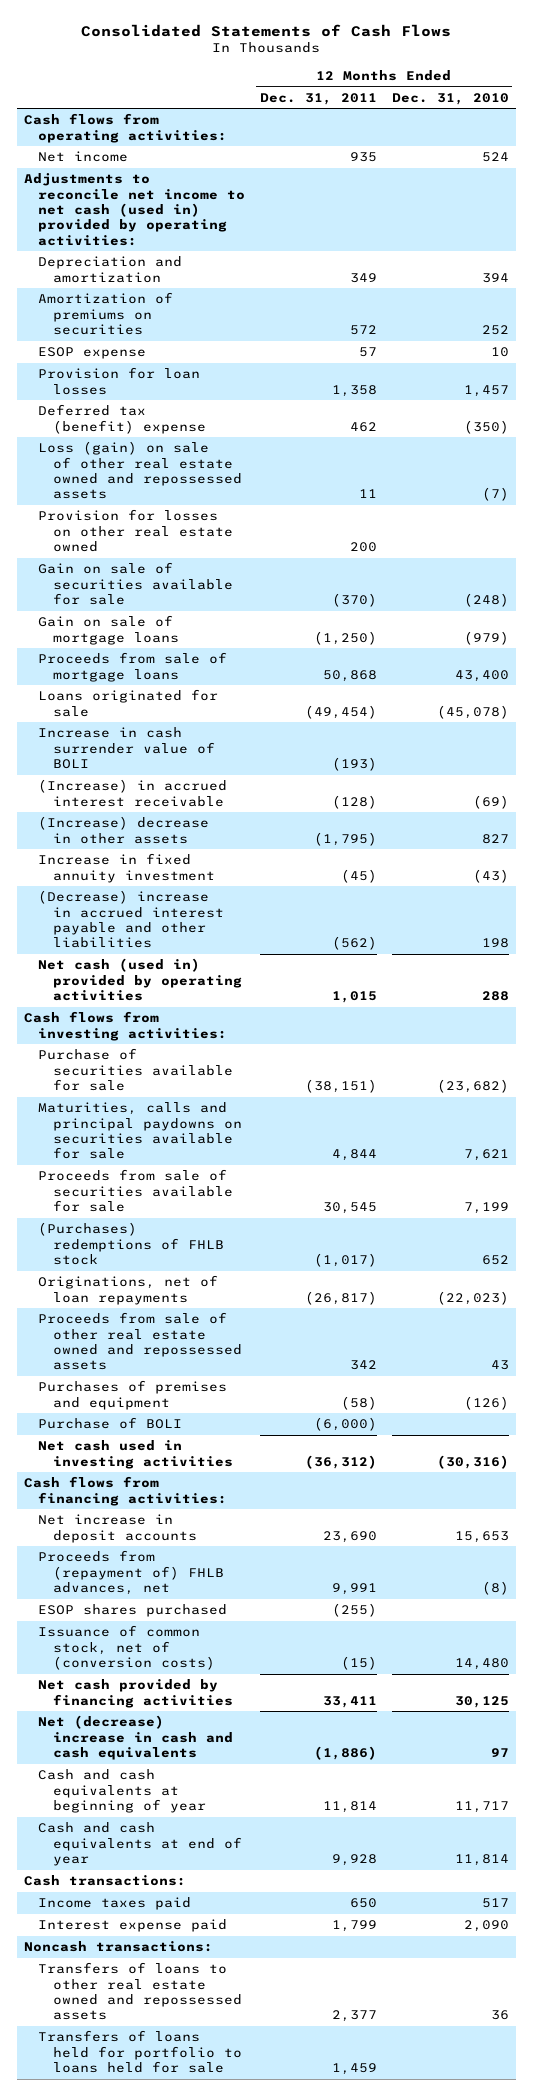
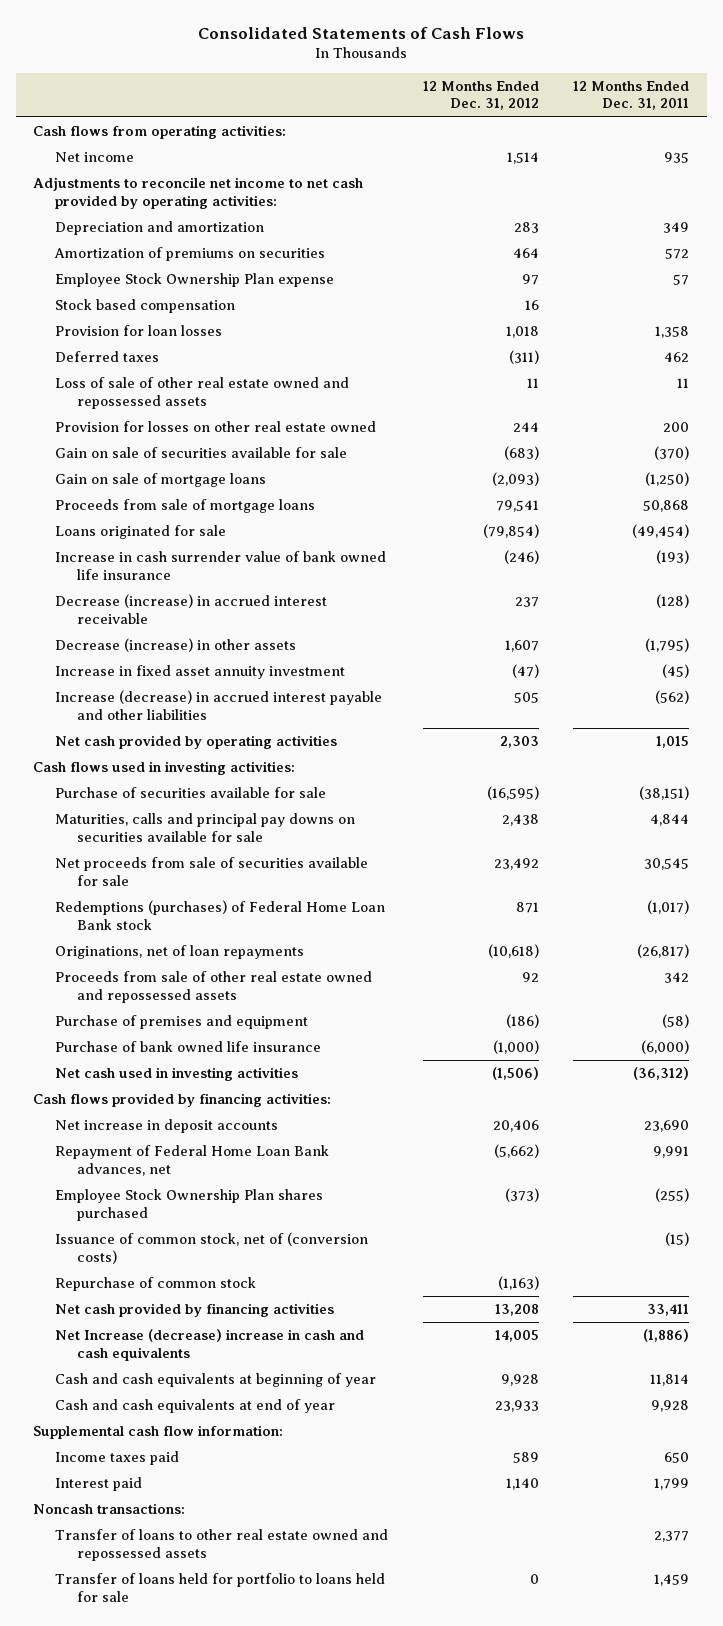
[391,92,509,105] Dec. 31, 2010 -> none
none -> [422,81,539,111] 12 Months Ended Dec. 31, 2012
[23,173,246,246] Adjustments to reconcile net income to net cash (used in) provided by operating activities: -> [33,177,364,209] Adjustments to reconcile net income to net cash provided by operating activities:
[38,347,147,360] ESOP expense -> none
none -> [54,273,334,288] Employee Stock Ownership Plan expense
none -> [54,299,235,314] Stock based compensation
[38,404,206,434] Deferred tax (benefit) expense -> [54,351,159,363] Deferred taxes
[38,441,242,500] Loss (gain) on sale of other real estate owned and repossessed assets -> [54,377,349,409] Loss of sale of other real estate owned and repossessed assets
[38,727,215,769] Increase in cash surrender value of BOLI -> [54,551,386,580] Increase in cash surrender value of bank owned life insurance
[38,779,228,807] (Increase) in accrued interest receivable -> [54,594,327,624] Decrease (increase) in accrued interest receivable
[38,816,210,844] (Increase) decrease in other assets -> [54,638,296,653] Decrease (increase) in other assets
[38,853,215,883] Increase in fixed annuity investment -> [54,665,345,680] Increase in fixed asset annuity investment
[38,890,224,949] (Decrease) increase in accrued interest payable and other liabilities -> [54,690,382,720] Increase (decrease) in accrued interest payable and other liabilities
[38,958,242,1001] Net cash (used in) provided by operating activities -> [54,735,337,750] Net cash provided by operating activities
[23,1011,228,1041] Cash flows from investing activities: -> [33,761,296,776] Cash flows used in investing activities:
[38,1102,242,1160] Maturities, calls and principal paydowns on securities available for sale -> [54,813,355,842] Maturities, calls and principal pay downs on securities available for sale
[38,1169,233,1212] Proceeds from sale of securities available for sale -> [54,857,368,886] Net proceeds from sale of securities available for sale
[38,1222,224,1265] (Purchases) redemptions of FHLB stock -> [54,900,385,930] Redemptions (purchases) of Federal Home Loan Bank stock
[38,1380,228,1410] Purchases of premises and equipment -> [54,1015,308,1030] Purchase of premises and equipment
[38,1417,183,1430] Purchase of BOLI -> [54,1041,321,1053] Purchase of bank owned life insurance
[23,1476,228,1506] Cash flows from financing activities: -> [33,1093,332,1108] Cash flows provided by financing activities:
[38,1550,224,1595] Proceeds from (repayment of) FHLB advances, net -> [54,1145,329,1176] Repayment of Federal Home Loan Bank advances, net
[38,1604,228,1618] ESOP shares purchased -> [54,1189,323,1221] Employee Stock Ownership Plan shares purchased
none -> [54,1277,256,1292] Repurchase of common stock
[38,1715,233,1760] Net (decrease) increase in cash and cash equivalents -> [54,1329,364,1361] Net Increase (decrease) increase in cash and cash equivalents
[23,1875,186,1887] Cash transactions: -> none
none -> [33,1425,284,1440] Supplemental cash flow information:
[38,1919,228,1933] Interest expense paid -> [54,1477,142,1492] Interest paid
[38,1962,242,2021] Transfers of loans to other real estate owned and repossessed assets -> [54,1529,388,1561] Transfer of loans to other real estate owned and repossessed assets
[38,2030,242,2073] Transfers of loans held for portfolio to loans held for sale -> [54,1573,385,1602] Transfer of loans held for portfolio to loans held for sale

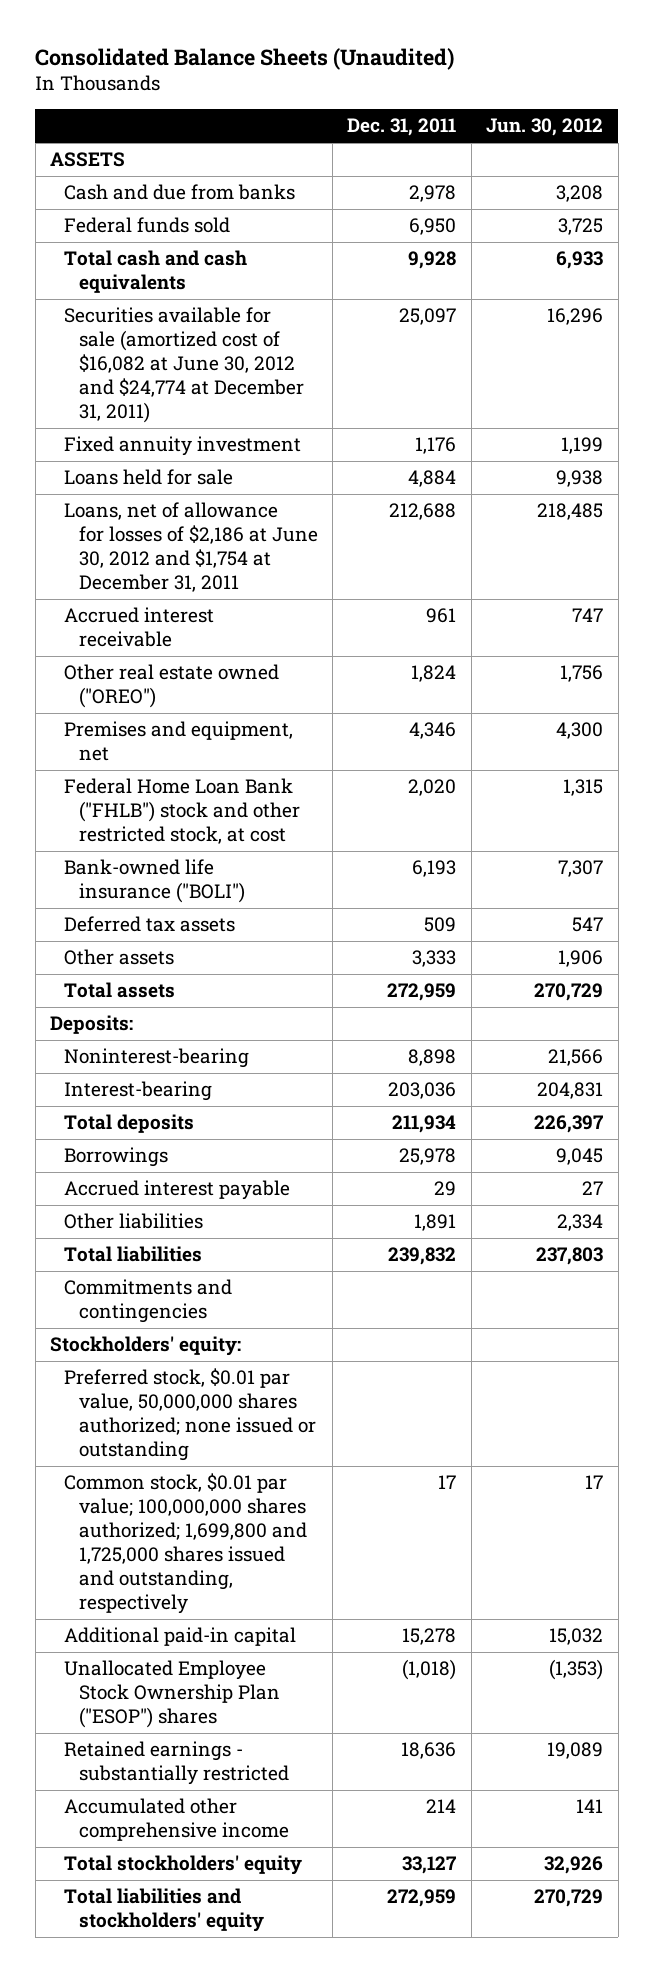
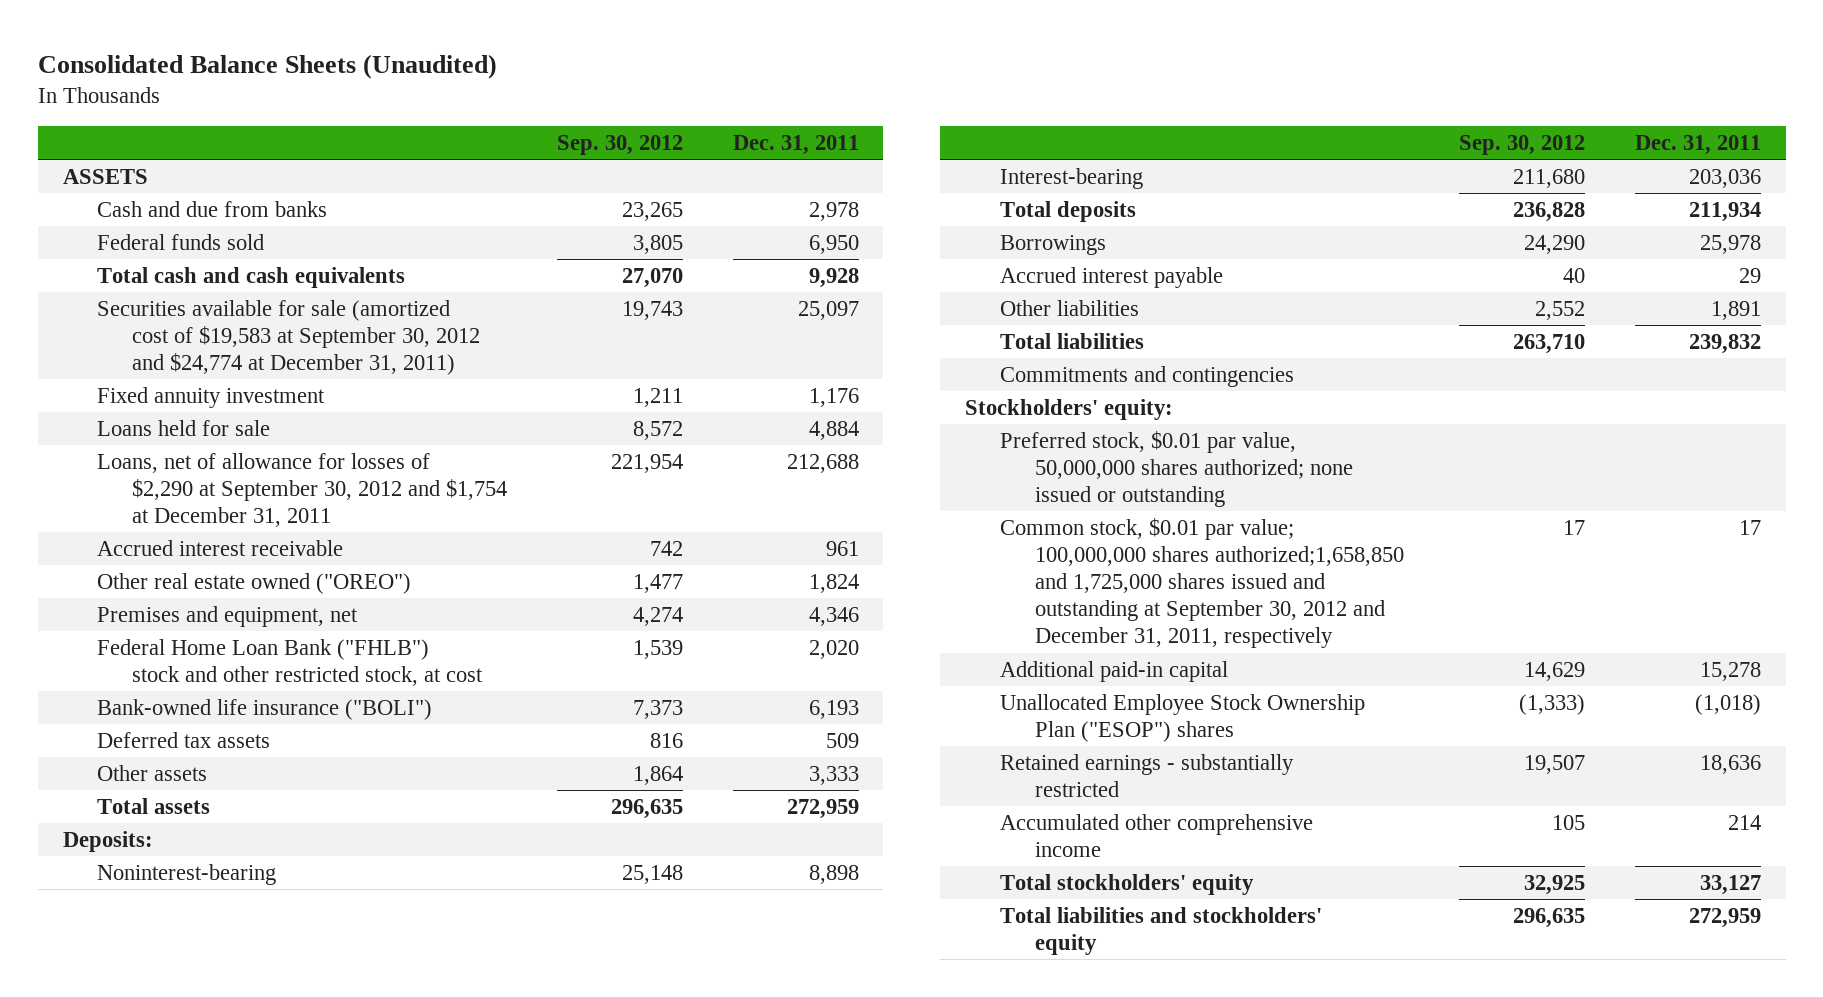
[486,118,604,137] Jun. 30, 2012 -> none
none -> [557,135,684,156] Sep. 30, 2012
[64,307,304,424] Securities available for sale (amortized cost of $16,082 at June 30, 2012 and $24,774 at December 31, 2011) -> [97,300,481,376] Securities available for sale (amortized cost of $19,583 at September 30, 2012 and $24,774 at December 31, 2011)
[64,502,318,593] Loans, net of allowance for losses of $2,186 at June 30, 2012 and $1,754 at December 31, 2011 -> [97,453,508,528] Loans, net of allowance for losses of $2,290 at September 30, 2012 and $1,754 at December 31, 2011
[64,1473,307,1614] Common stock, $0.01 par value; 100,000,000 shares authorized; 1,699,800 and 1,725,000 shares issued and outstanding, respectively -> [999,518,1404,649] Common stock, $0.01 par value; 100,000,000 shares authorized;1,658,850 and 1,725,000 shares issued and outstanding at September 30, 2012 and December 31, 2011, respectively

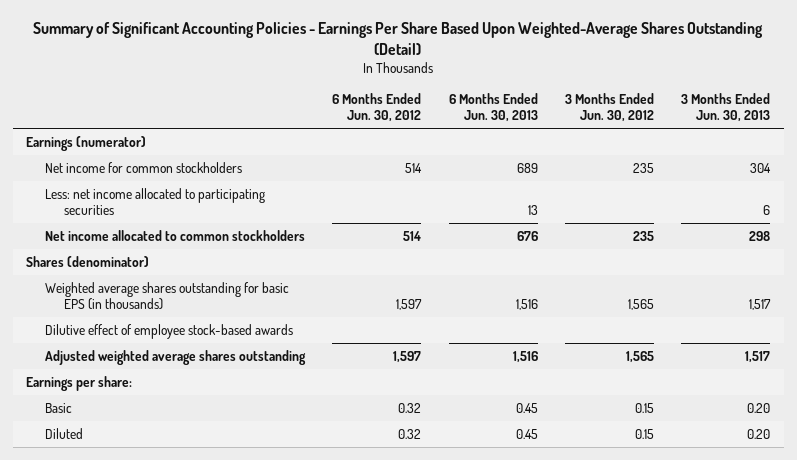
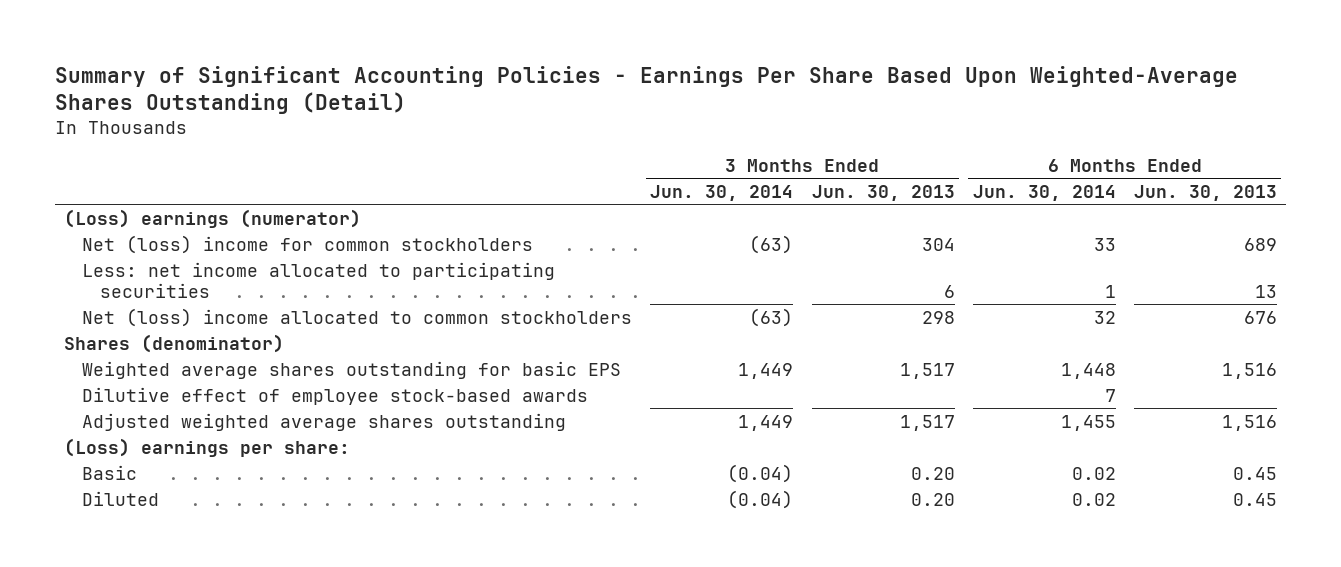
[332,93,422,123] 6 Months Ended Jun. 30, 2012 -> none
[564,93,654,123] 3 Months Ended Jun. 30, 2012 -> none
none -> [650,184,794,201] Jun. 30, 2014
none -> [972,184,1116,201] Jun. 30, 2014
[26,136,147,152] Earnings (numerator) -> [64,208,362,228] (Loss) earnings (numerator)
[45,162,243,174] Net income for common stockholders -> [82,234,534,254] Net (loss) income for common stockholders
[45,230,306,242] Net income allocated to common stockholders -> [82,307,633,327] Net (loss) income allocated to common stockholders
[45,282,290,311] Weighted average shares outstanding for basic EPS (in thousands) -> [82,360,622,379] Weighted average shares outstanding for basic EPS
[26,376,133,392] Earnings per share: -> [64,437,351,457] (Loss) earnings per share:

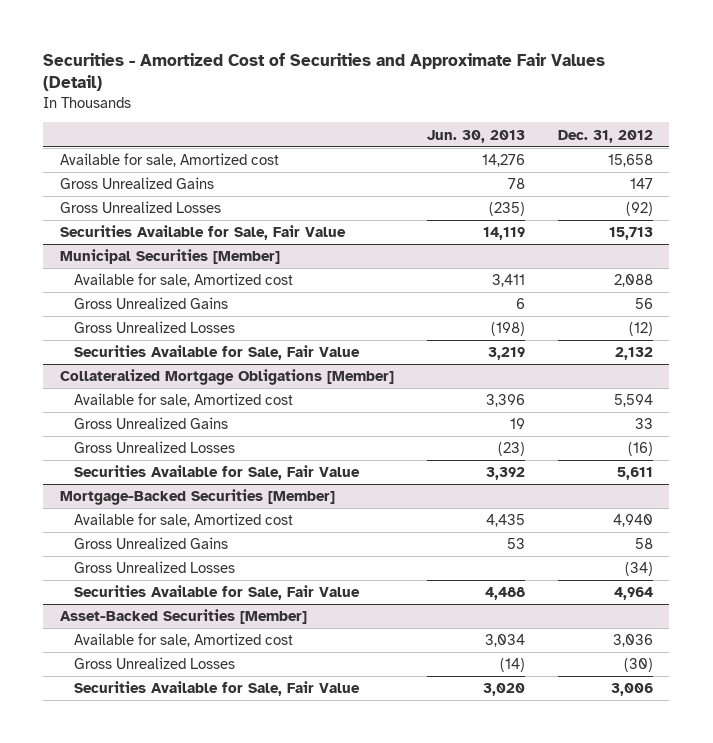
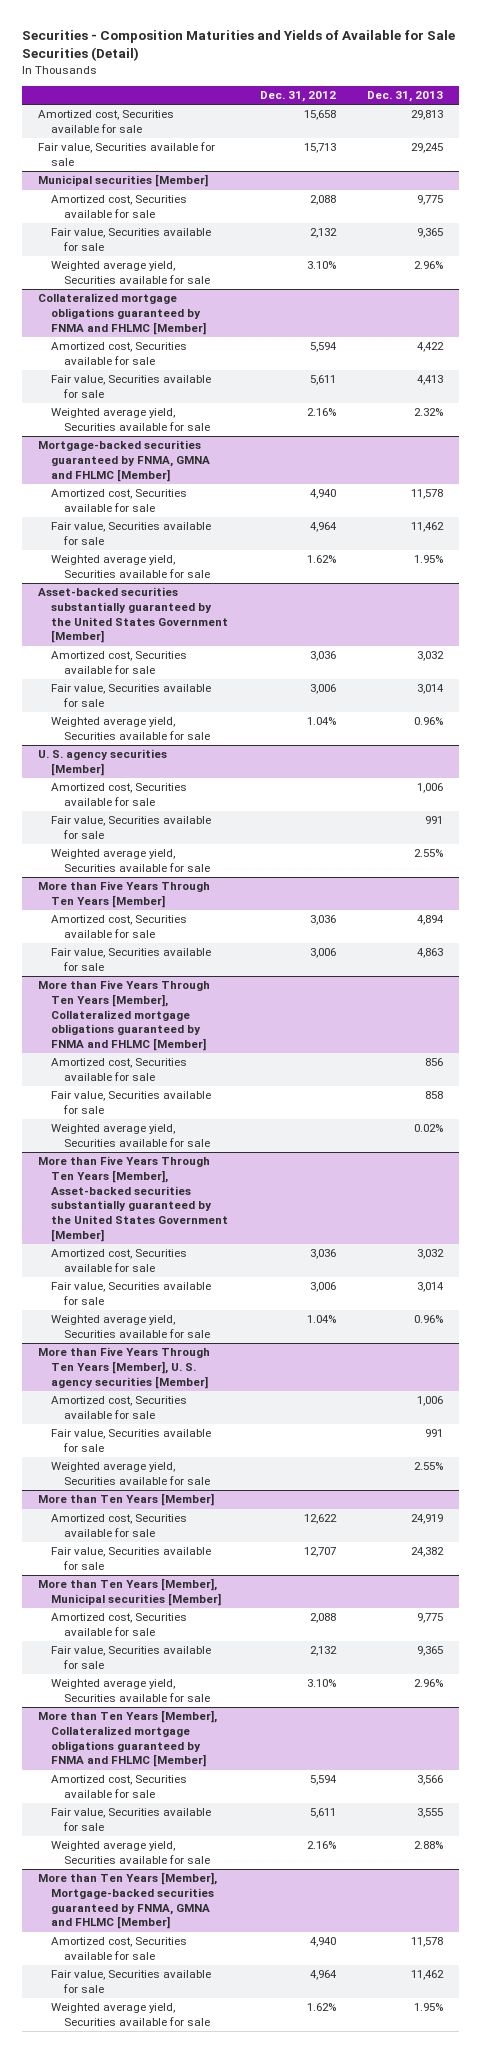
[43,52,606,92] Securities - Amortized Cost of Securities and Approximate Fair Values (Detail) -> [22,30,456,62] Securities - Composition Maturities and Yields of Available for Sale Securities (Detail)
[426,129,525,143] Jun. 30, 2013 -> none
none -> [367,91,444,103] Dec. 31, 2013
[59,177,214,190] Gross Unrealized Gains -> none
[59,201,221,214] Gross Unrealized Losses -> none
[74,297,229,310] Gross Unrealized Gains -> none
[74,321,236,334] Gross Unrealized Losses -> none
[59,369,394,386] Collateralized Mortgage Obligations [Member] -> none
[74,417,229,430] Gross Unrealized Gains -> none
[74,441,236,454] Gross Unrealized Losses -> none
[59,489,335,506] Mortgage-Backed Securities [Member] -> none
[74,537,229,550] Gross Unrealized Gains -> none
[74,561,236,574] Gross Unrealized Losses -> none
[59,609,307,625] Asset-Backed Securities [Member] -> none
[74,657,236,670] Gross Unrealized Losses -> none
[59,153,279,168] Available for sale, Amortized cost -> [37,110,174,134] Amortized cost, Securities available for sale
[59,225,346,241] Securities Available for Sale, Fair Value -> [37,142,215,167] Fair value, Securities available for sale
[59,249,280,265] Municipal Securities [Member] -> [37,174,208,188] Municipal securities [Member]
[74,273,294,288] Available for sale, Amortized cost -> [51,195,188,219] Amortized cost, Securities available for sale
[74,345,361,361] Securities Available for Sale, Fair Value -> [51,228,212,252] Fair value, Securities available for sale
none -> [51,261,211,285] Weighted average yield, Securities available for sale
none -> [37,293,207,335] Collateralized mortgage obligations guaranteed by FNMA and FHLMC [Member]
[74,393,294,408] Available for sale, Amortized cost -> [51,342,188,366] Amortized cost, Securities available for sale
[74,465,361,481] Securities Available for Sale, Fair Value -> [51,375,212,399] Fair value, Securities available for sale
none -> [51,408,211,432] Weighted average yield, Securities available for sale
none -> [37,440,211,482] Mortgage-backed securities guaranteed by FNMA, GMNA and FHLMC [Member]
[74,513,294,528] Available for sale, Amortized cost -> [51,489,188,513] Amortized cost, Securities available for sale
[74,585,361,601] Securities Available for Sale, Fair Value -> [51,522,212,546] Fair value, Securities available for sale
none -> [51,555,211,579] Weighted average yield, Securities available for sale
none -> [37,587,229,644] Asset-backed securities substantially guaranteed by the United States Government [Member]
[74,633,294,648] Available for sale, Amortized cost -> [51,651,188,675] Amortized cost, Securities available for sale
[74,681,361,697] Securities Available for Sale, Fair Value -> [51,684,212,708] Fair value, Securities available for sale
none -> [51,717,211,741] Weighted average yield, Securities available for sale
none -> [37,749,167,777] U. S. agency securities [Member]
none -> [51,783,188,807] Amortized cost, Securities available for sale
none -> [51,816,212,840] Fair value, Securities available for sale
none -> [51,849,211,873] Weighted average yield, Securities available for sale
none -> [37,881,210,909] More than Five Years Through Ten Years [Member]
none -> [51,915,188,939] Amortized cost, Securities available for sale
none -> [51,948,212,972] Fair value, Securities available for sale
none -> [37,980,210,1052] More than Five Years Through Ten Years [Member], Collateralized mortgage obligations guaranteed by FNMA and FHLMC [Member]
none -> [51,1058,188,1082] Amortized cost, Securities available for sale
none -> [51,1091,212,1115] Fair value, Securities available for sale
none -> [51,1124,211,1148] Weighted average yield, Securities available for sale
none -> [37,1156,229,1242] More than Five Years Through Ten Years [Member], Asset-backed securities substantially guaranteed by the United States Government [Member]
none -> [51,1249,188,1273] Amortized cost, Securities available for sale
none -> [51,1282,212,1306] Fair value, Securities available for sale
none -> [51,1315,211,1339] Weighted average yield, Securities available for sale
none -> [37,1347,210,1389] More than Five Years Through Ten Years [Member], U. S. agency securities [Member]
none -> [51,1396,188,1420] Amortized cost, Securities available for sale
none -> [51,1429,212,1453] Fair value, Securities available for sale
none -> [51,1462,211,1486] Weighted average yield, Securities available for sale
none -> [37,1493,214,1507] More than Ten Years [Member]
none -> [51,1514,188,1538] Amortized cost, Securities available for sale
none -> [51,1547,212,1571] Fair value, Securities available for sale
none -> [37,1578,222,1607] More than Ten Years [Member], Municipal securities [Member]
none -> [51,1613,188,1637] Amortized cost, Securities available for sale
none -> [51,1646,212,1670] Fair value, Securities available for sale
none -> [51,1679,211,1703] Weighted average yield, Securities available for sale
none -> [37,1710,217,1768] More than Ten Years [Member], Collateralized mortgage obligations guaranteed by FNMA and FHLMC [Member]
none -> [51,1775,188,1799] Amortized cost, Securities available for sale
none -> [51,1808,212,1832] Fair value, Securities available for sale
none -> [51,1841,211,1865] Weighted average yield, Securities available for sale
none -> [37,1872,217,1930] More than Ten Years [Member], Mortgage-backed securities guaranteed by FNMA, GMNA and FHLMC [Member]
none -> [51,1937,188,1961] Amortized cost, Securities available for sale
none -> [51,1970,212,1994] Fair value, Securities available for sale
none -> [51,2003,211,2027] Weighted average yield, Securities available for sale

